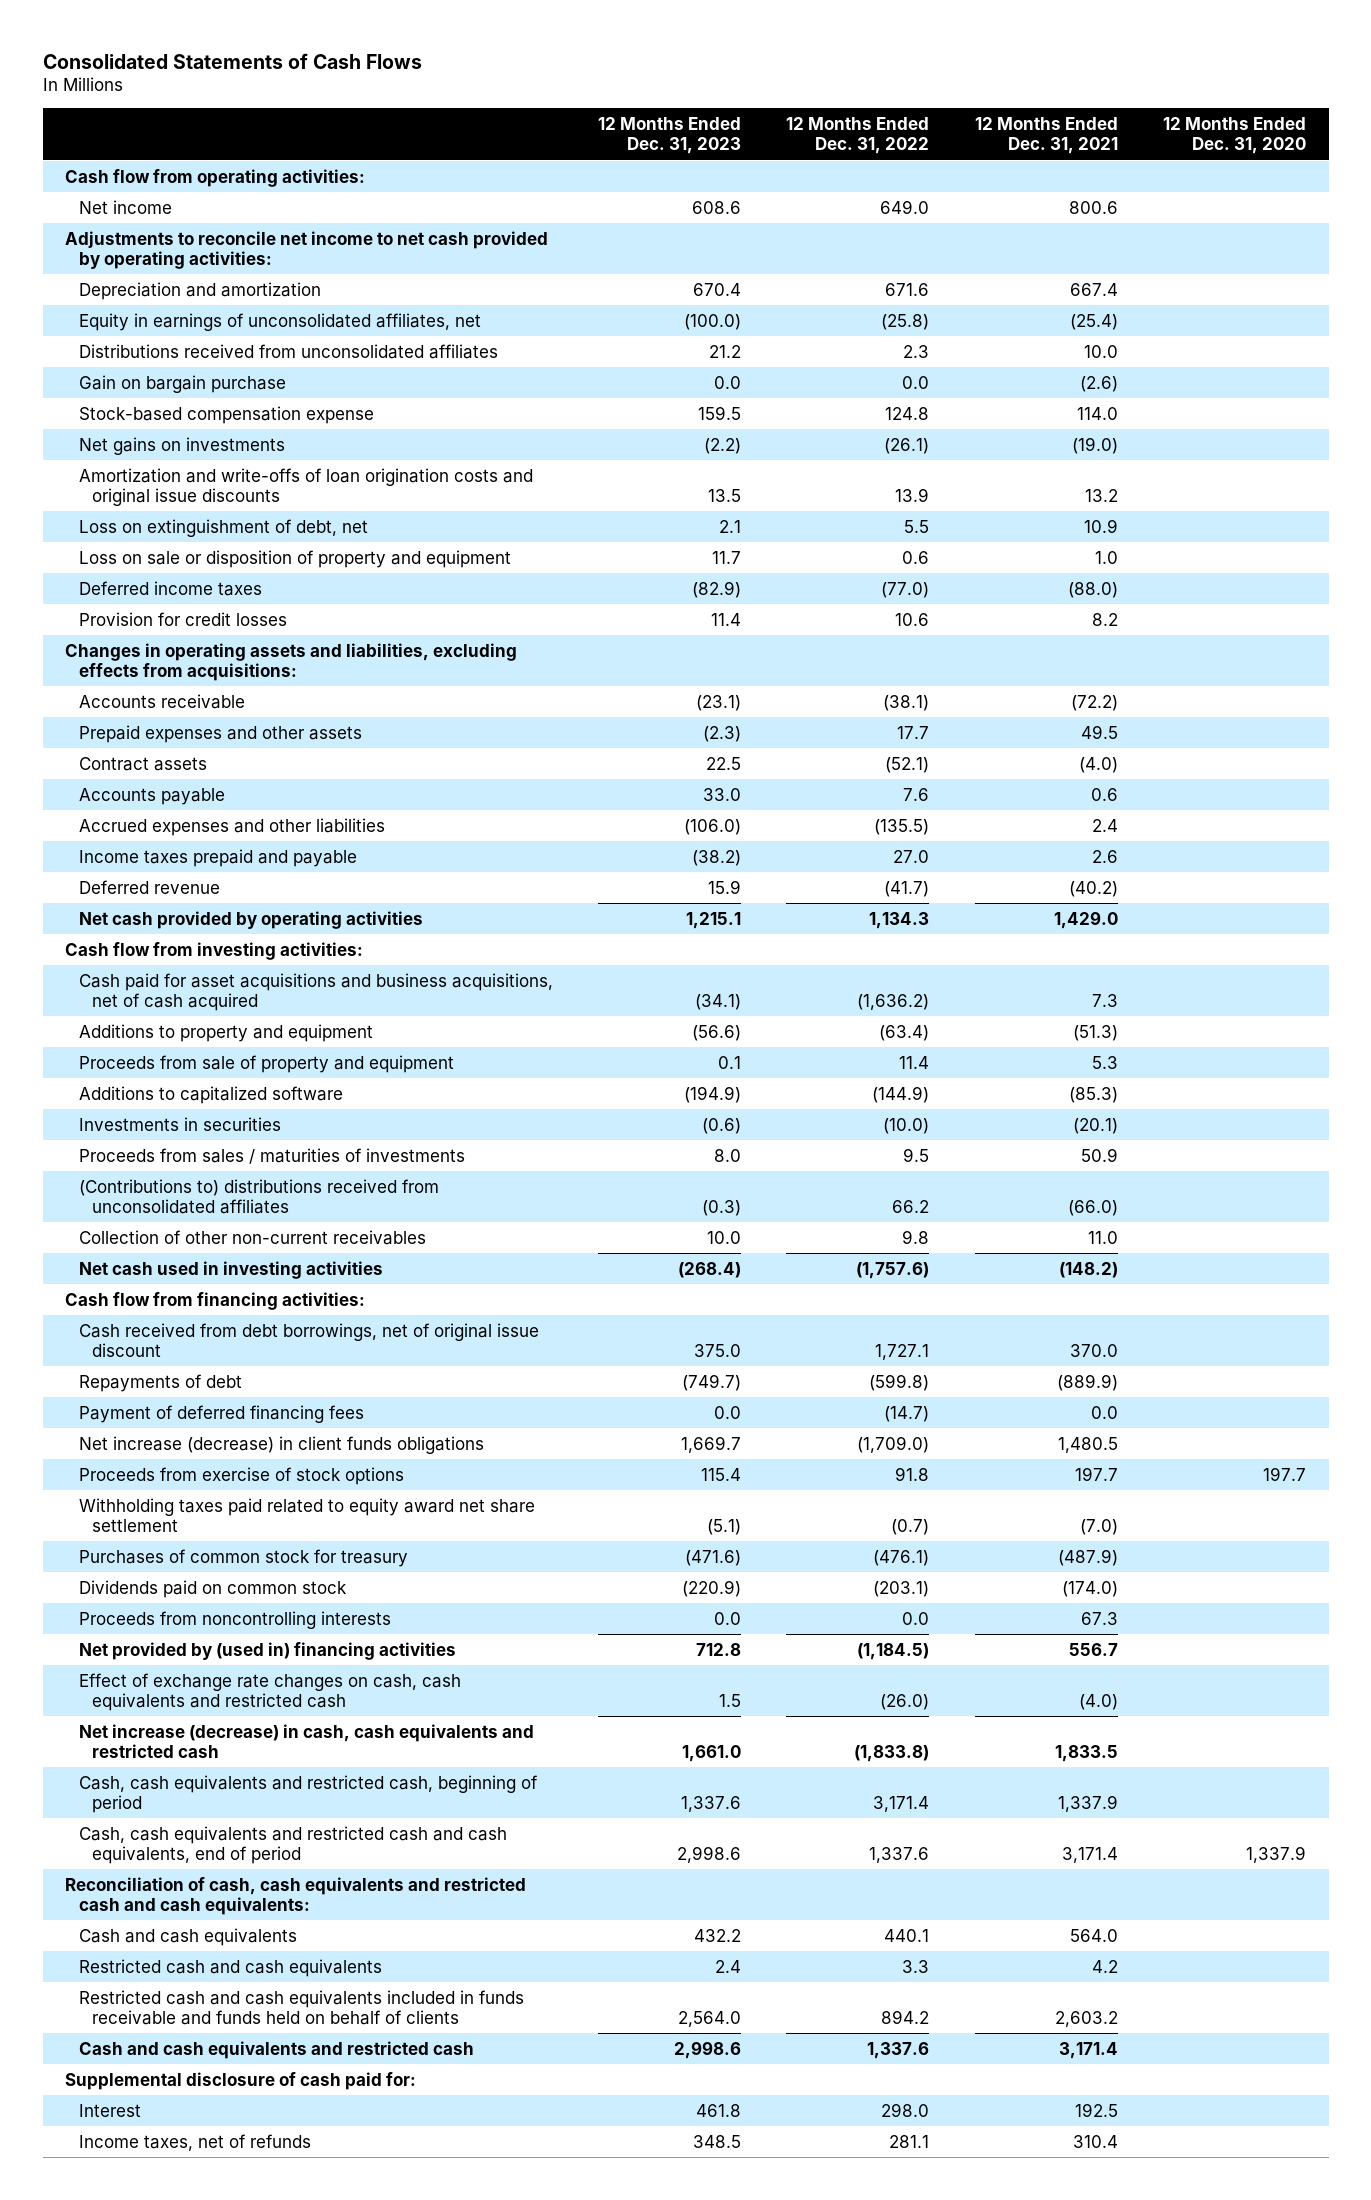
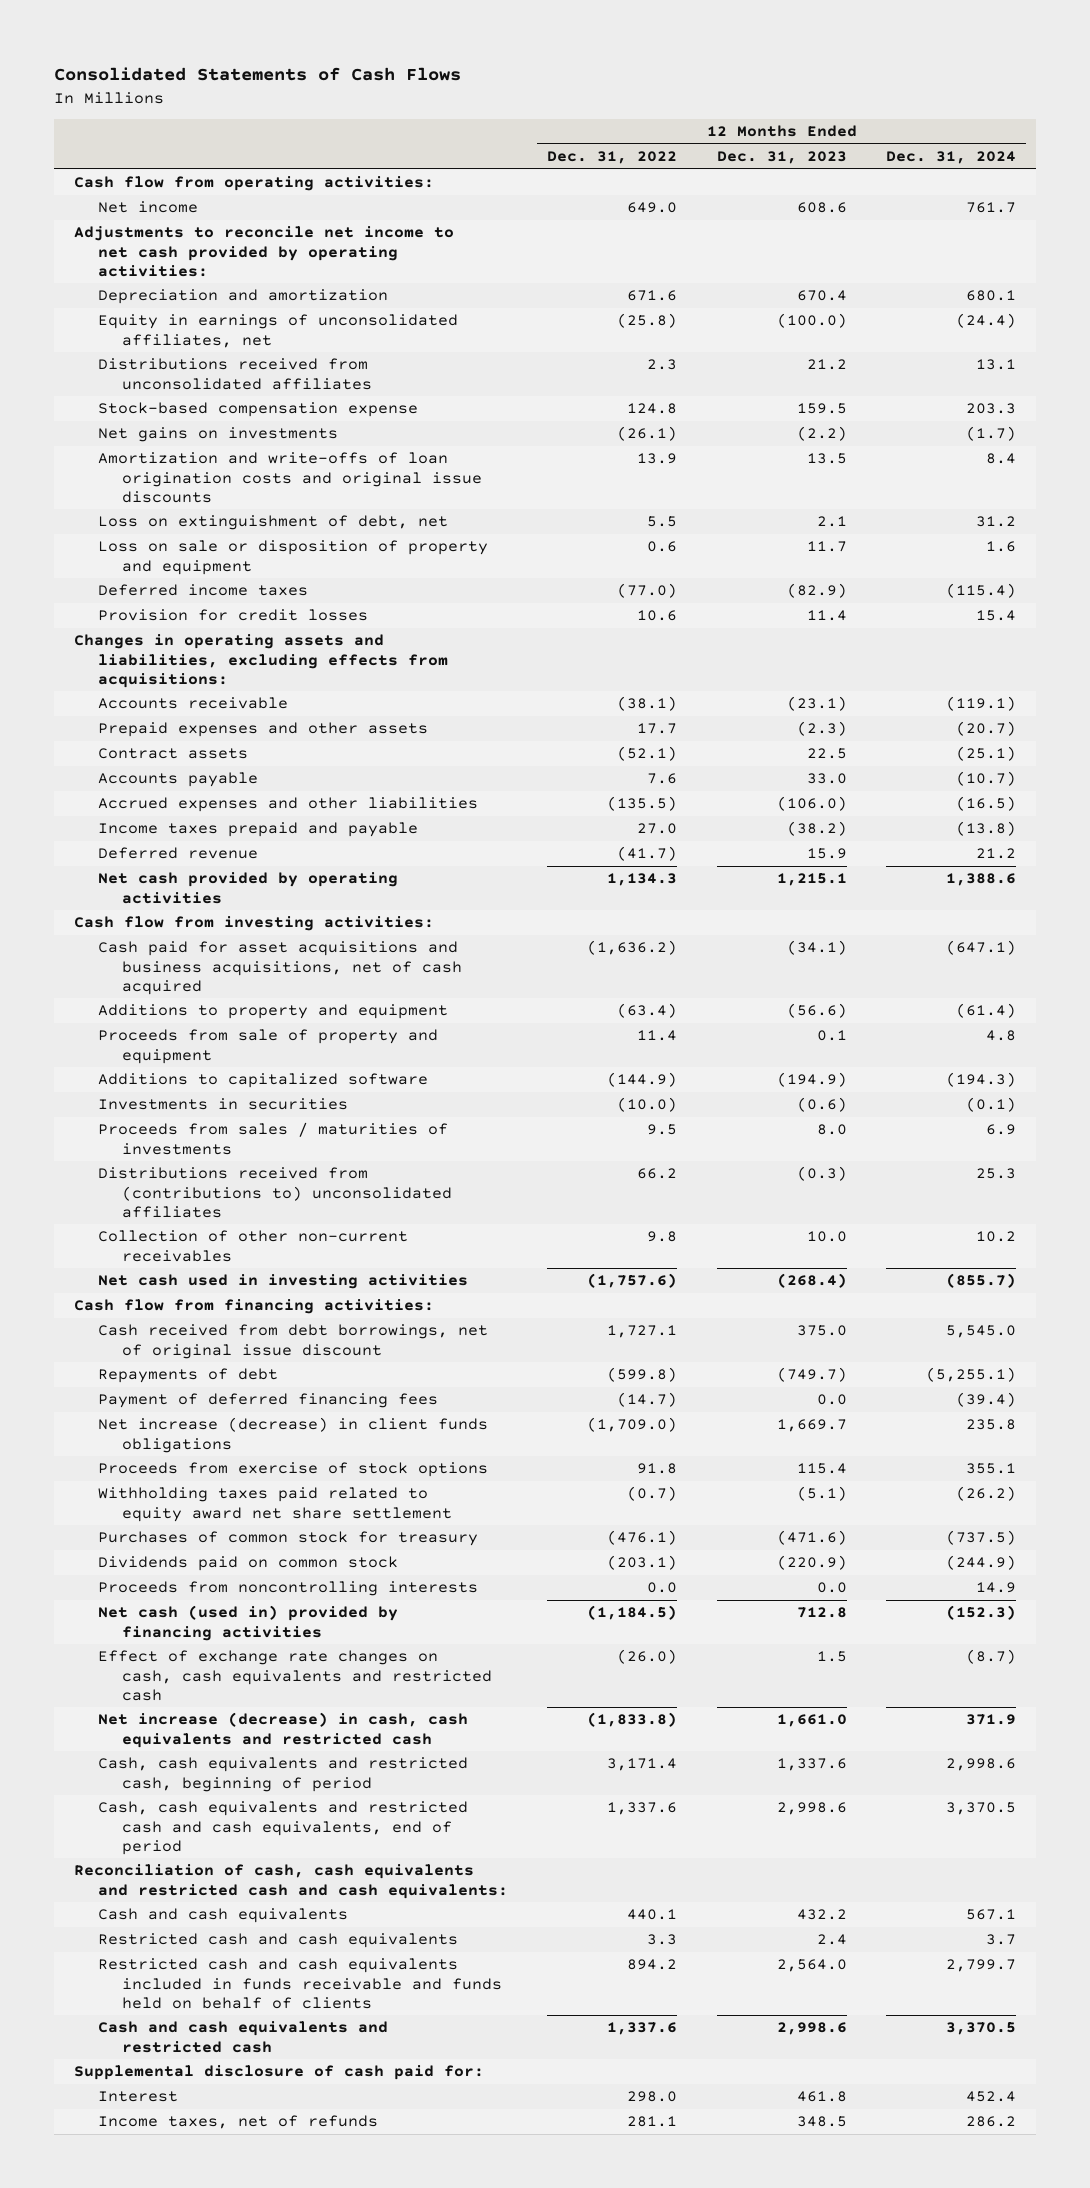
[974,116,1118,155] 12 Months Ended Dec. 31, 2021 -> none
[1162,116,1306,155] 12 Months Ended Dec. 31, 2020 -> none
none -> [886,151,1017,165] Dec. 31, 2024
[78,374,286,393] Gain on bargain purchase -> none
[78,1178,439,1215] (Contributions to) distributions received from unconsolidated affiliates -> [97,1167,452,1218] Distributions received from (contributions to) unconsolidated affiliates
[78,1641,456,1660] Net provided by (used in) financing activities -> [97,1605,398,1641] Net cash (used in) provided by financing activities

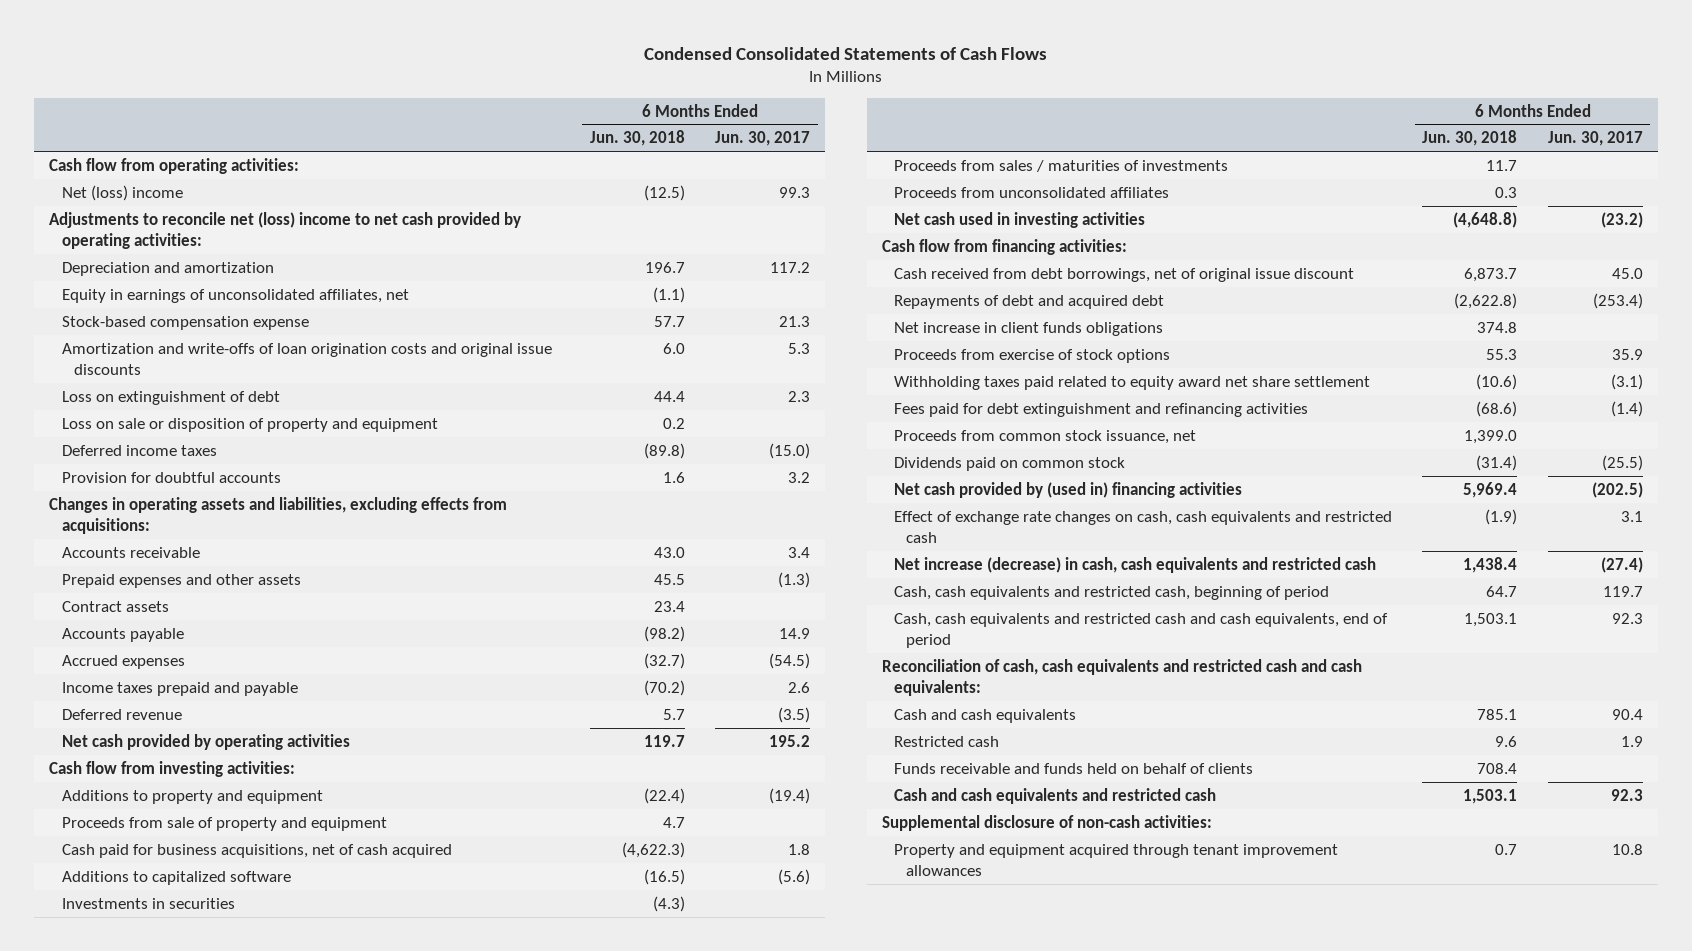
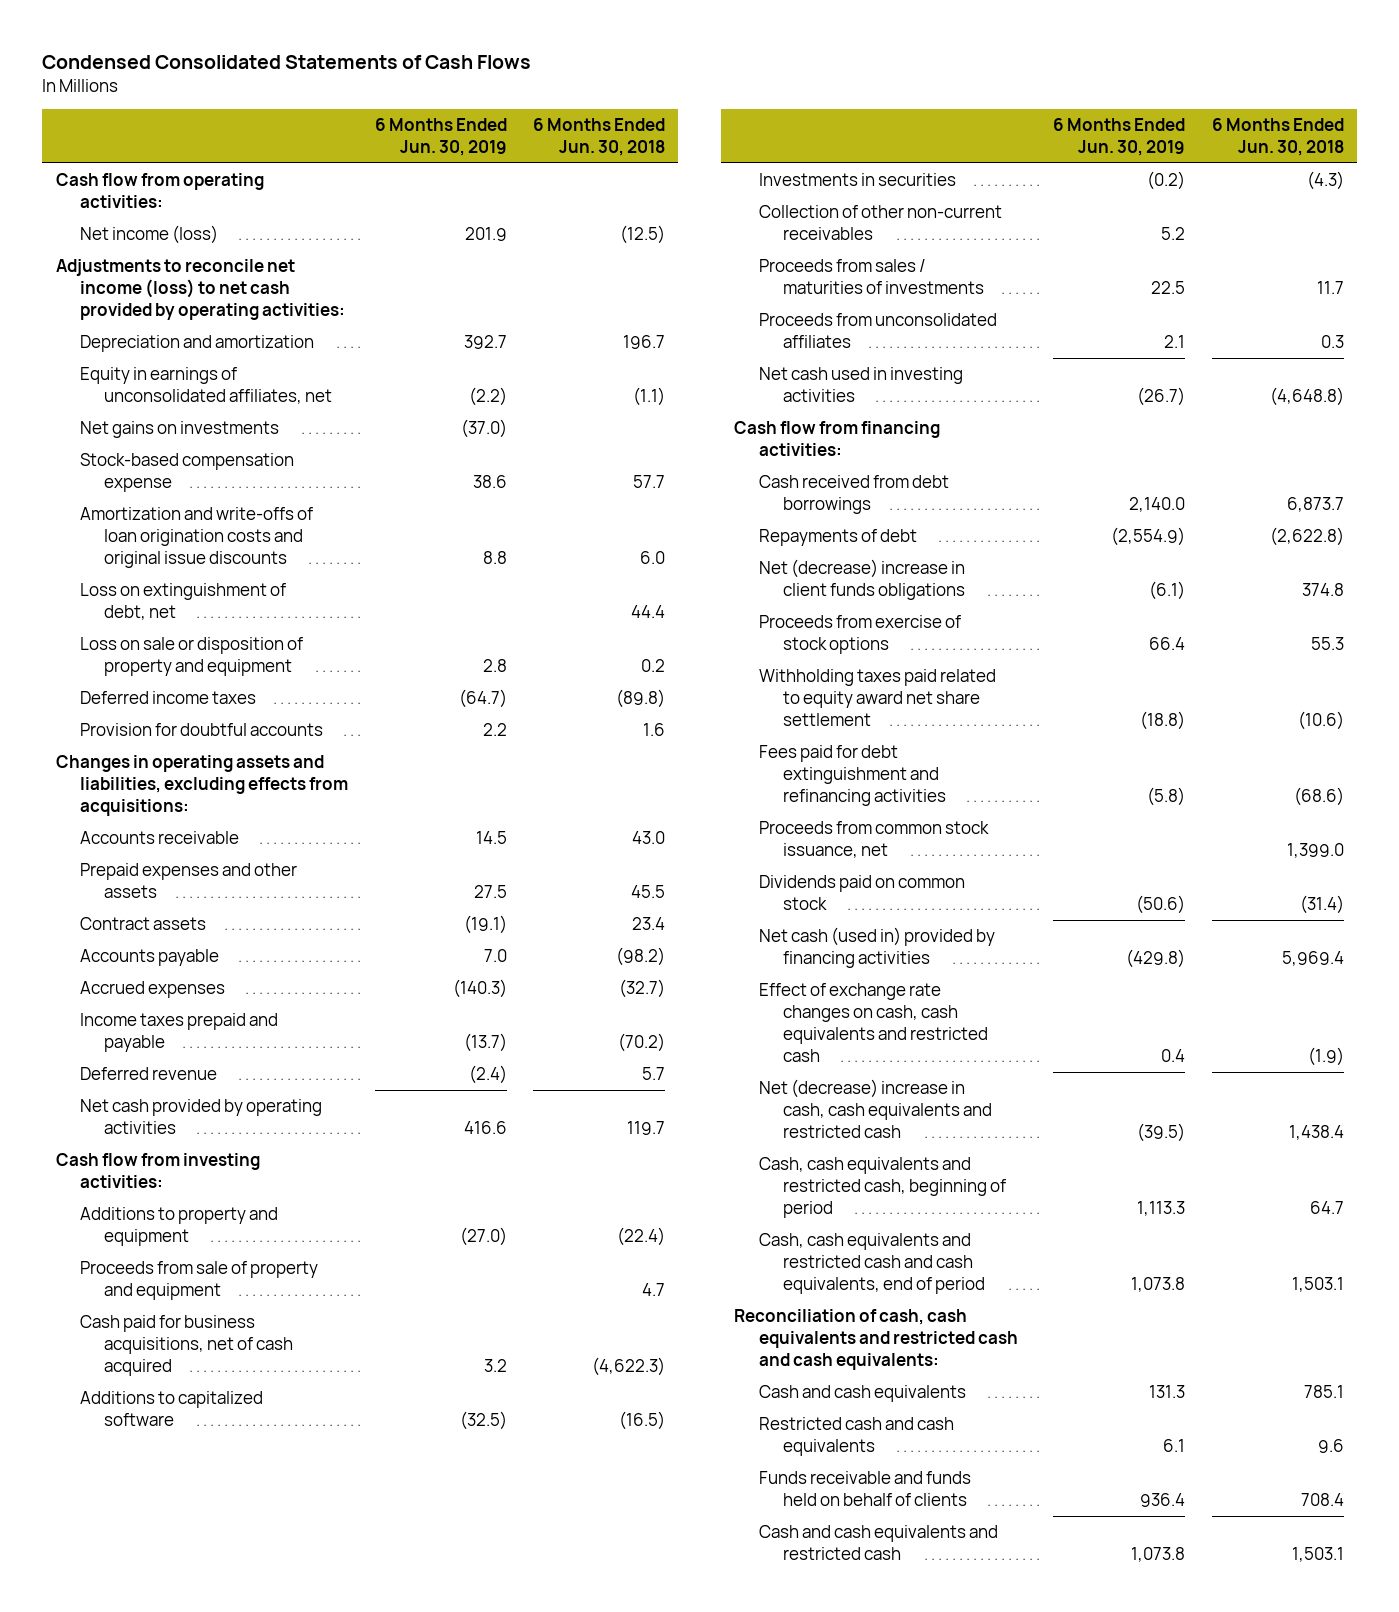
[715,131,811,147] Jun. 30, 2017 -> none
none -> [374,118,507,157] 6 Months Ended Jun. 30, 2019
[61,184,183,201] Net (loss) income -> [80,225,219,245] Net income (loss)
[49,211,522,249] Adjustments to reconcile net (loss) income to net cash provided by operating activities: -> [55,259,346,321] Adjustments to reconcile net income (loss) to net cash provided by operating activities:
none -> [80,421,280,439] Net gains on investments
[61,390,280,405] Loss on extinguishment of debt -> [80,583,287,621] Loss on extinguishment of debt, net
none -> [758,205,1002,241] Collection of other non-current receivables
[894,267,1355,282] Cash received from debt borrowings, net of original issue discount -> [758,475,949,515] Cash received from debt borrowings
[894,294,1165,309] Repayments of debt and acquired debt -> [758,529,917,547] Repayments of debt
[894,321,1164,336] Net increase in client funds obligations -> [758,559,966,601] Net (decrease) increase in client funds obligations
[894,481,1243,498] Net cash provided by (used in) financing activities -> [758,927,995,969] Net cash (used in) provided by financing activities
[894,556,1377,573] Net increase (decrease) in cash, cash equivalents and restricted cash -> [758,1079,993,1139] Net (decrease) increase in cash, cash equivalents and restricted cash
[894,735,1000,747] Restricted cash -> [758,1417,954,1457] Restricted cash and cash equivalents
[881,814,1212,831] Supplemental disclosure of non-cash activities: -> none
[894,843,1339,876] Property and equipment acquired through tenant improvement allowances -> none

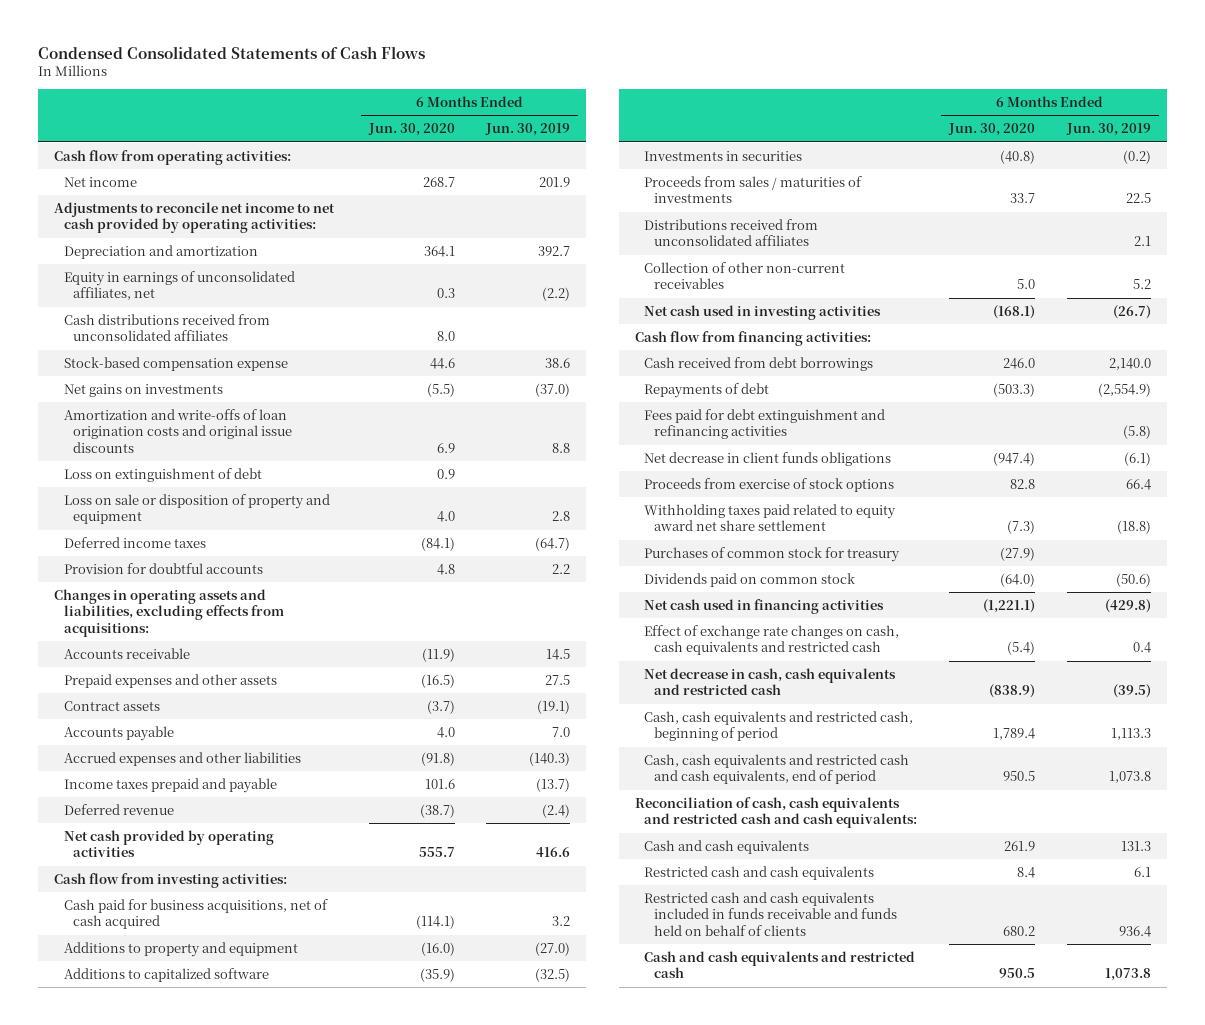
[533,118,666,157] 6 Months Ended Jun. 30, 2018 -> none
none -> [367,123,455,137] Jun. 30, 2020
[80,225,219,245] Net income (loss) -> [63,176,137,187] Net income
[55,259,346,321] Adjustments to reconcile net income (loss) to net cash provided by operating activities: -> [54,201,336,234] Adjustments to reconcile net income to net cash provided by operating activities:
none -> [63,313,270,342] Cash distributions received from unconsolidated affiliates
[80,421,280,439] Net gains on investments -> [63,383,223,397] Net gains on investments
[80,583,287,621] Loss on extinguishment of debt, net -> [63,467,262,482] Loss on extinguishment of debt
[80,981,226,999] Accrued expenses -> [63,751,301,766] Accrued expenses and other liabilities
[80,1261,319,1301] Proceeds from sale of property and equipment -> none
[80,1207,279,1247] Additions to property and equipment -> [63,941,298,957] Additions to property and equipment
[758,313,997,349] Proceeds from unconsolidated affiliates -> [644,218,819,247] Distributions received from unconsolidated affiliates
[758,205,1002,241] Collection of other non-current receivables -> [644,261,846,290] Collection of other non-current receivables
[758,745,947,807] Fees paid for debt extinguishment and refinancing activities -> [644,408,886,440] Fees paid for debt extinguishment and refinancing activities
[758,559,966,601] Net (decrease) increase in client funds obligations -> [644,451,892,466] Net decrease in client funds obligations
[758,821,989,859] Proceeds from common stock issuance, net -> none
none -> [644,546,901,562] Purchases of common stock for treasury
[758,927,995,969] Net cash (used in) provided by financing activities -> [644,598,885,614] Net cash used in financing activities
[758,1079,993,1139] Net (decrease) increase in cash, cash equivalents and restricted cash -> [644,667,897,696] Net decrease in cash, cash equivalents and restricted cash
[758,1471,971,1507] Funds receivable and funds held on behalf of clients -> [644,891,898,936] Restricted cash and cash equivalents included in funds receivable and funds held on behalf of clients

